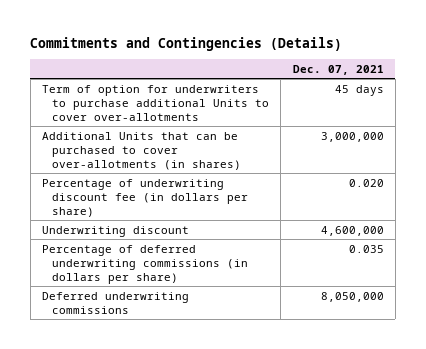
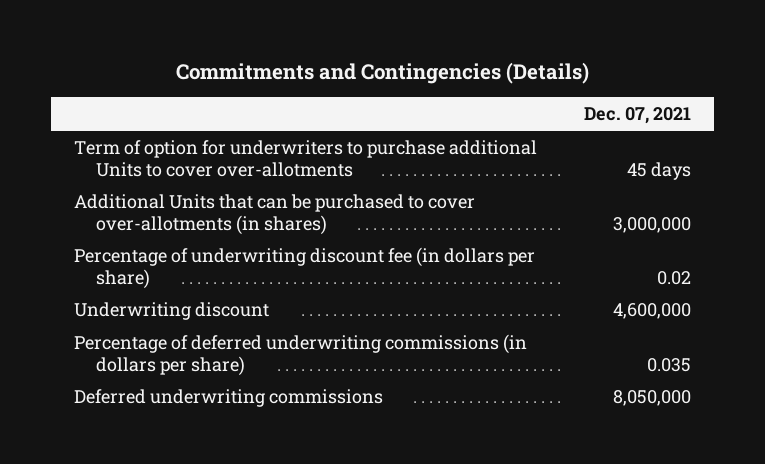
[348,178,384,187] 0.020 -> [656,270,691,285] 0.02

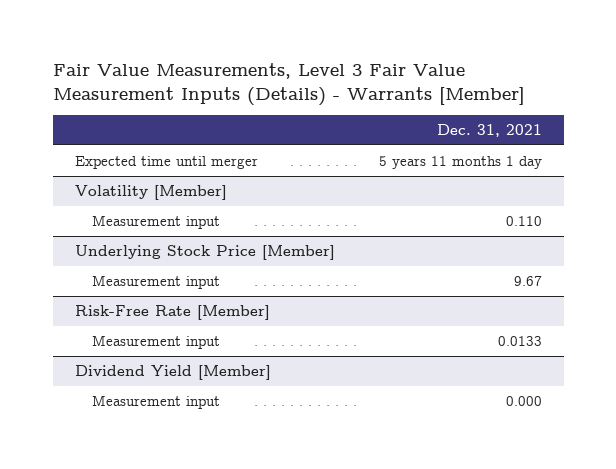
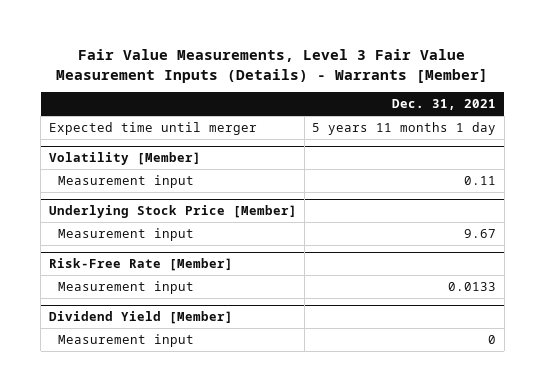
[505,216,542,227] 0.110 -> [464,176,497,186] 0.11
[505,396,542,407] 0.000 -> [488,335,497,345] 0

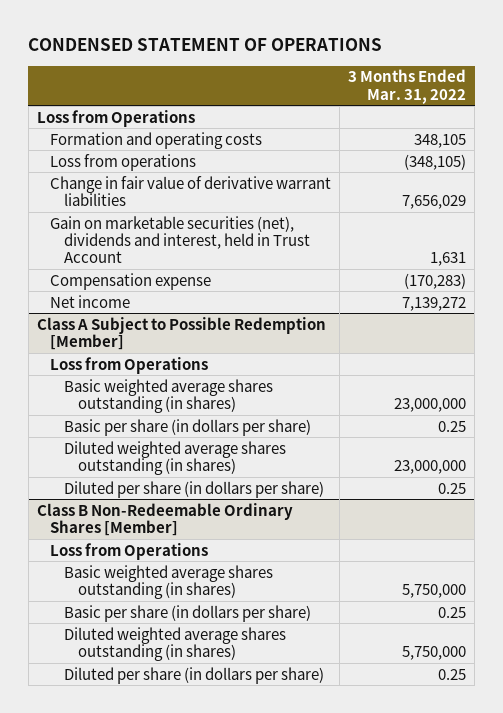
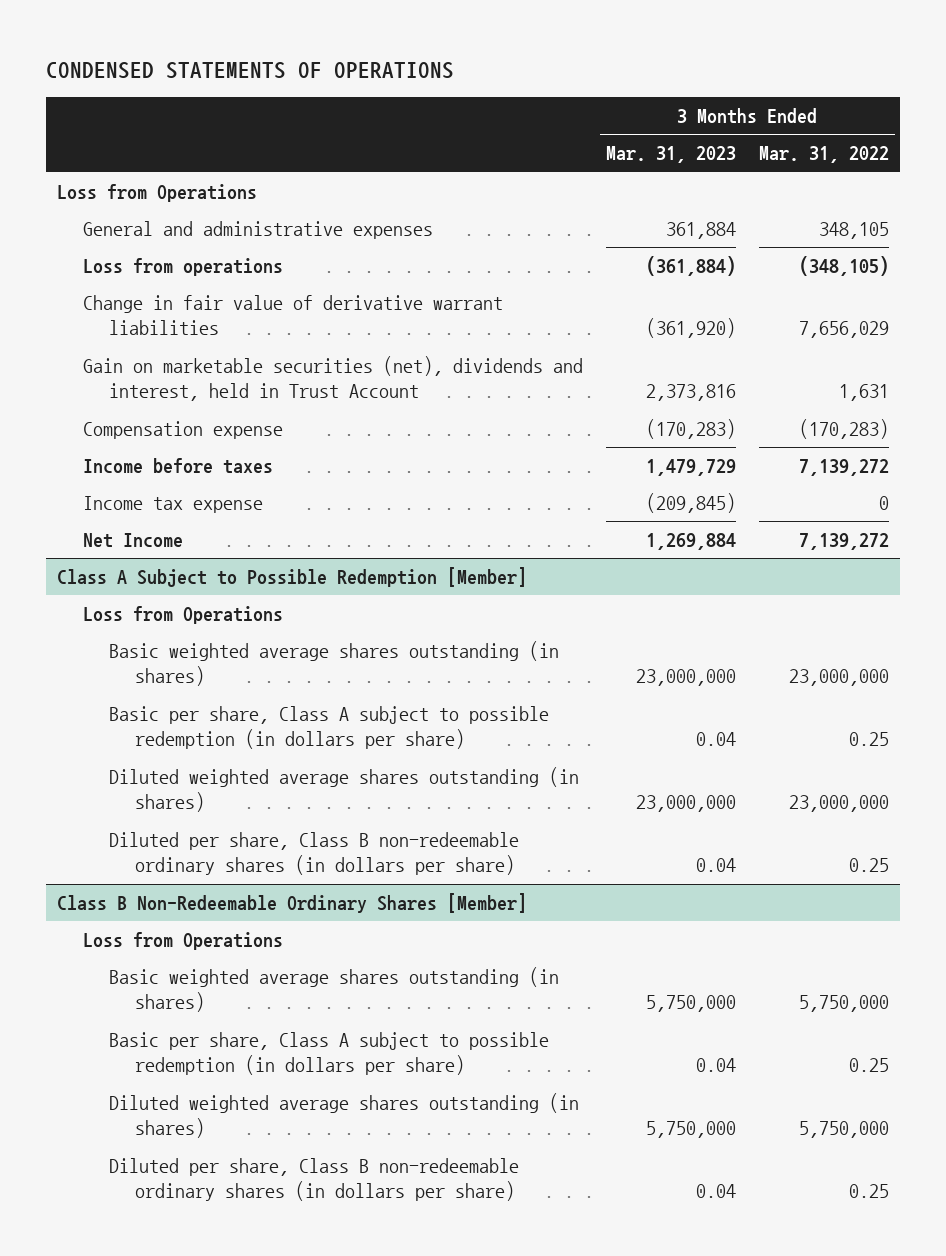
[28,38,383,52] CONDENSED STATEMENT OF OPERATIONS -> [45,61,454,79] CONDENSED STATEMENTS OF OPERATIONS
none -> [605,146,736,164] Mar. 31, 2023
[50,131,263,149] Formation and operating costs -> [83,221,434,240] General and administrative expenses
none -> [83,458,274,475] Income before taxes
none -> [83,496,264,514] Income tax expense
[50,294,131,308] Net income -> [83,533,184,549] Net Income
[63,418,311,436] Basic per share (in dollars per share) -> [109,706,550,750] Basic per share, Class A subject to possible redemption (in dollars per share)
[63,480,324,498] Diluted per share (in dollars per share) -> [109,832,520,876] Diluted per share, Class B non-redeemable ordinary shares (in dollars per share)
[63,604,311,622] Basic per share (in dollars per share) -> [109,1032,550,1076] Basic per share, Class A subject to possible redemption (in dollars per share)
[63,666,324,684] Diluted per share (in dollars per share) -> [109,1158,520,1202] Diluted per share, Class B non-redeemable ordinary shares (in dollars per share)

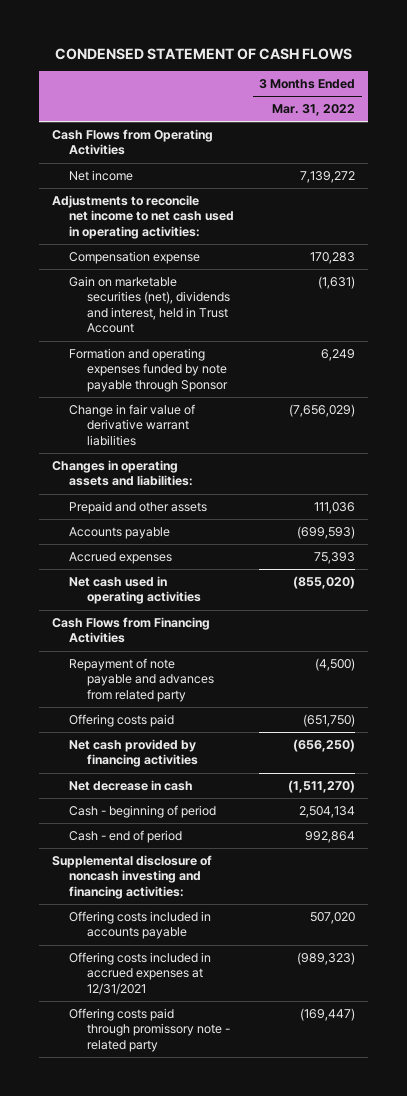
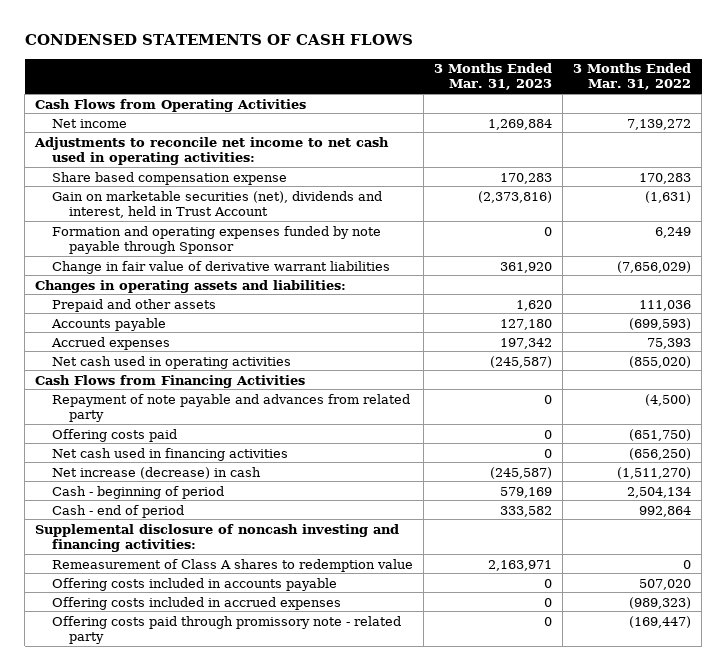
[54,47,352,60] CONDENSED STATEMENT OF CASH FLOWS -> [24,34,413,46] CONDENSED STATEMENTS OF CASH FLOWS
none -> [434,63,553,91] 3 Months Ended Mar. 31, 2023
[69,251,201,265] Compensation expense -> [52,171,288,185] Share based compensation expense
[69,739,199,768] Net cash provided by financing activities -> [52,447,289,461] Net cash used in financing activities
[69,780,194,792] Net decrease in cash -> [52,466,262,479] Net increase (decrease) in cash
none -> [52,558,414,572] Remeasurement of Class A shares to redemption value
[69,952,212,995] Offering costs included in accrued expenses at 12/31/2021 -> [52,596,342,610] Offering costs included in accrued expenses

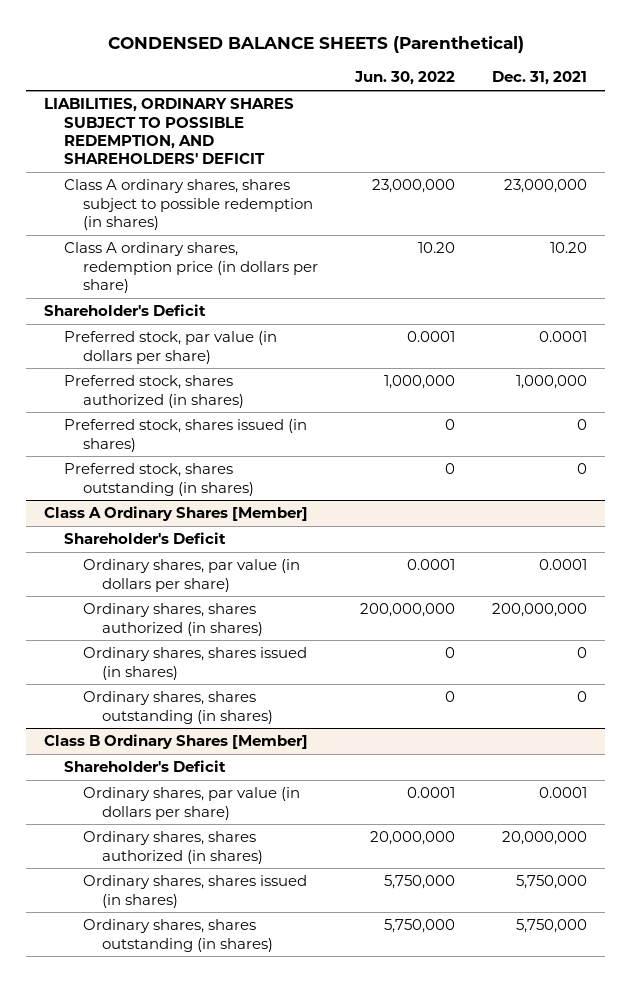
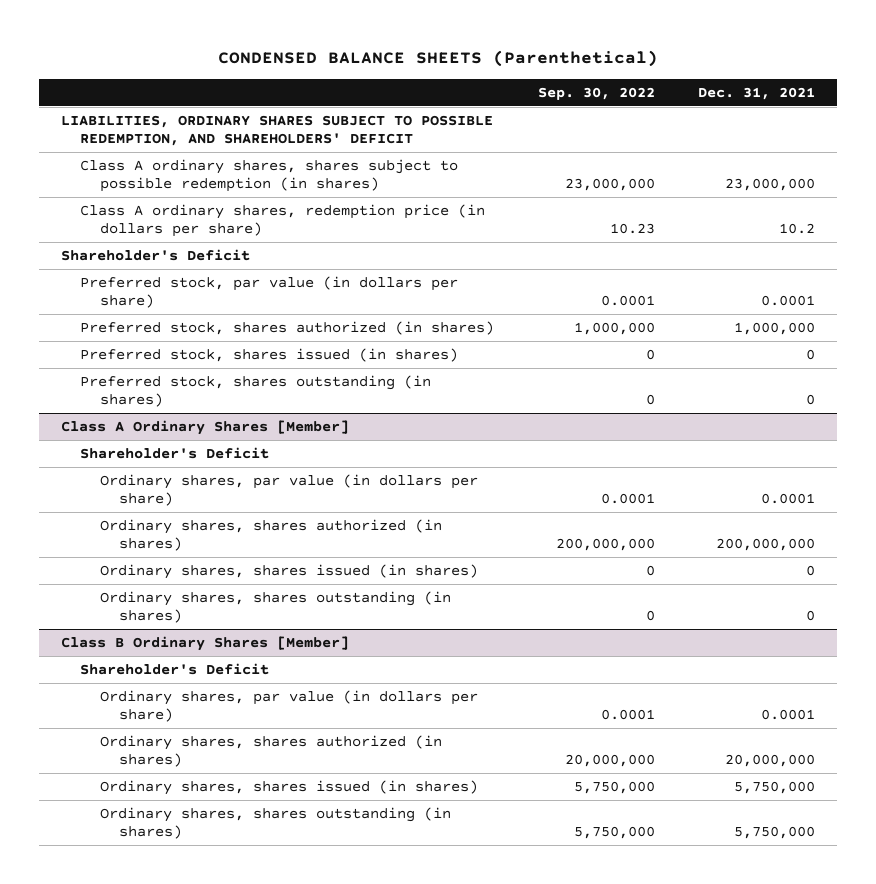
[353,71,455,86] Jun. 30, 2022 -> none
none -> [537,86,655,100] Sep. 30, 2022
[549,242,587,254] 10.20 -> [779,223,816,235] 10.2

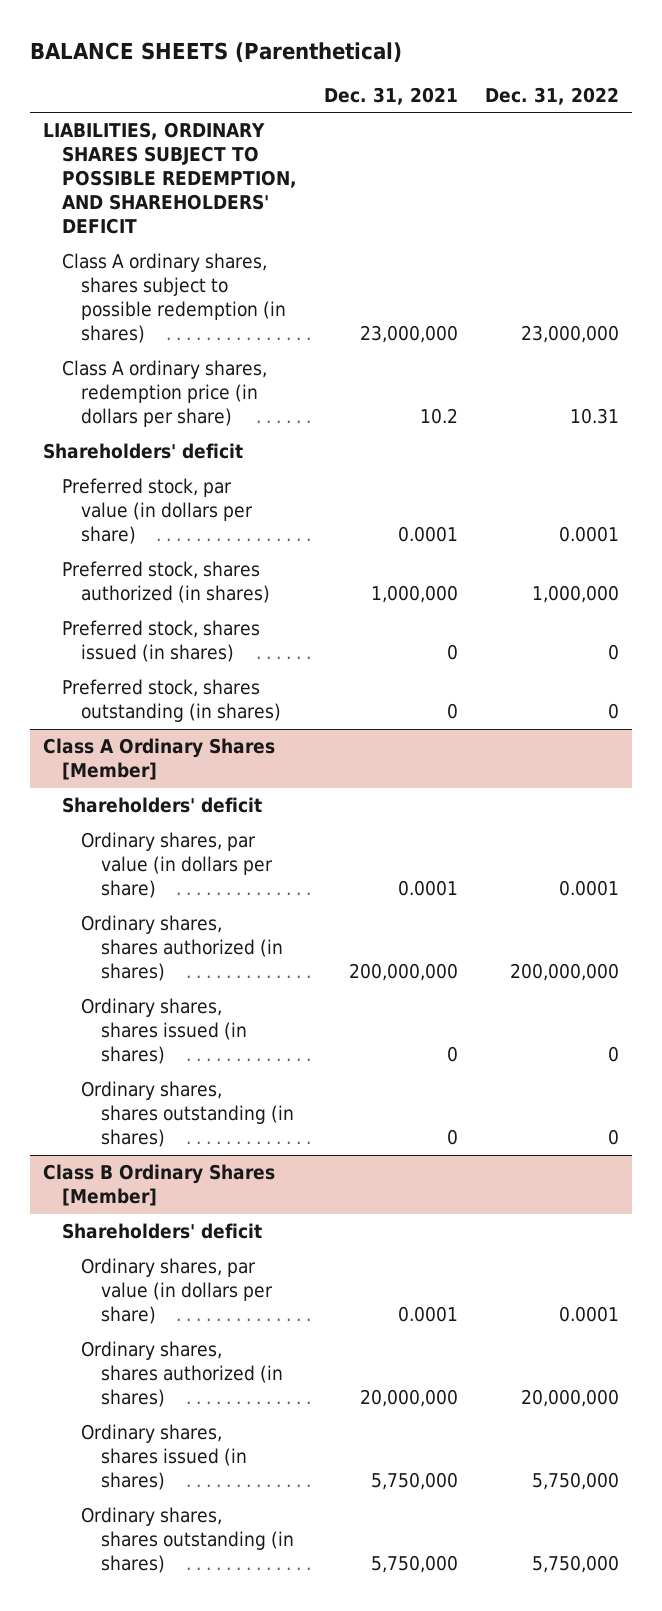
[217,50,658,68] CONDENSED BALANCE SHEETS (Parenthetical) -> [29,41,402,62] BALANCE SHEETS (Parenthetical)
[537,86,655,100] Sep. 30, 2022 -> none
none -> [484,86,619,105] Dec. 31, 2022
[60,248,250,261] Shareholder's Deficit -> [43,443,244,460] Shareholders' deficit
[80,446,270,459] Shareholder's Deficit -> [62,797,263,814] Shareholders' deficit
[80,662,270,675] Shareholder's Deficit -> [62,1223,263,1240] Shareholders' deficit

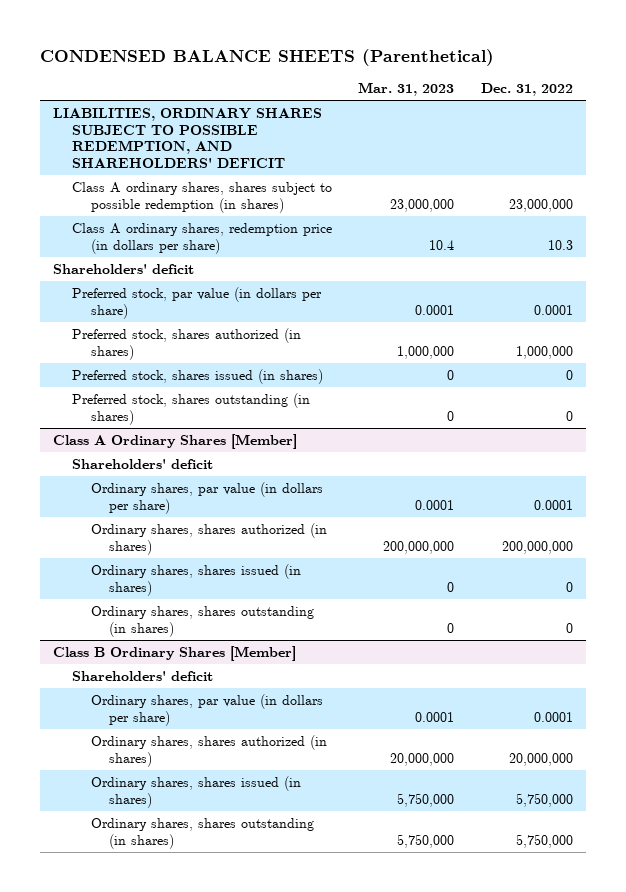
[29,41,402,62] BALANCE SHEETS (Parenthetical) -> [39,48,494,66] CONDENSED BALANCE SHEETS (Parenthetical)
[324,86,459,105] Dec. 31, 2021 -> none
none -> [358,82,455,97] Mar. 31, 2023
[569,408,619,425] 10.31 -> [547,239,573,250] 10.3

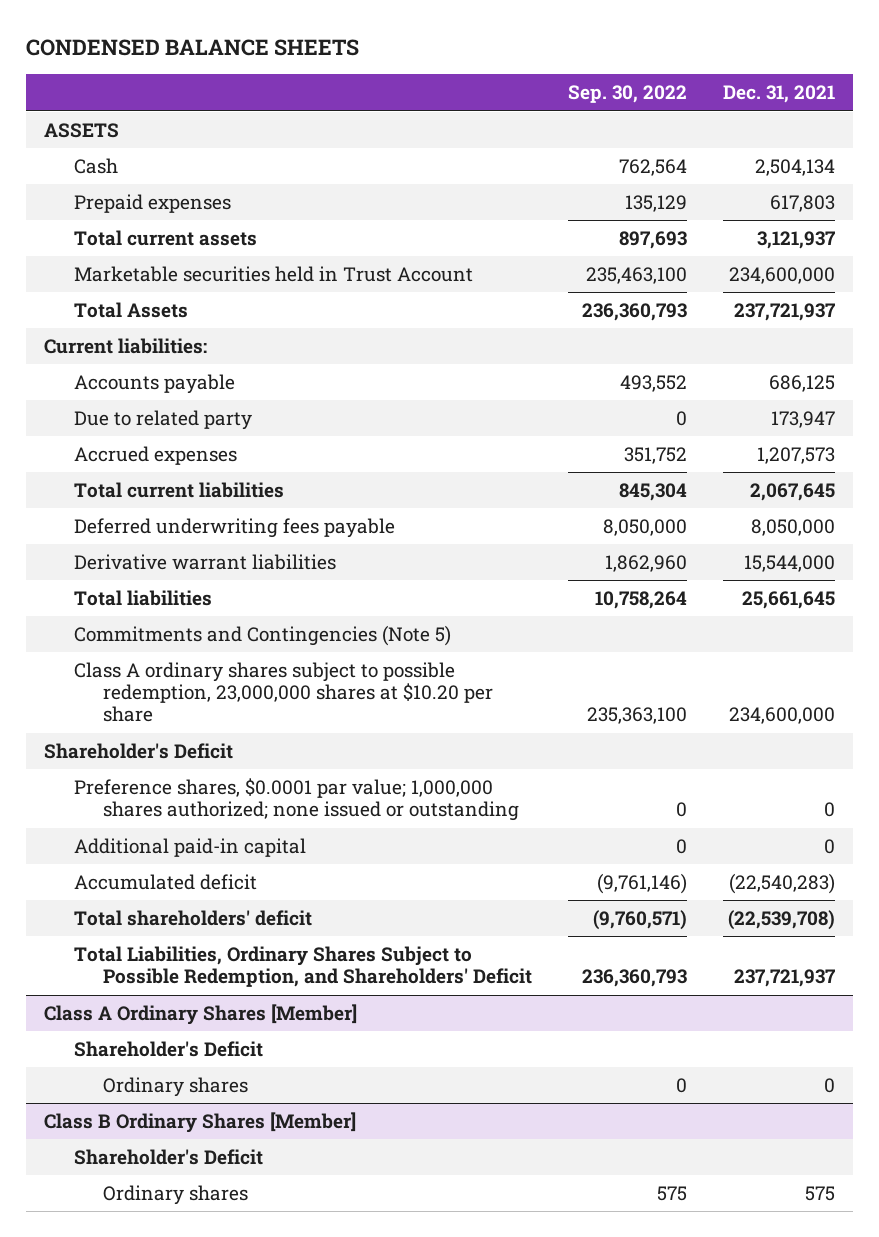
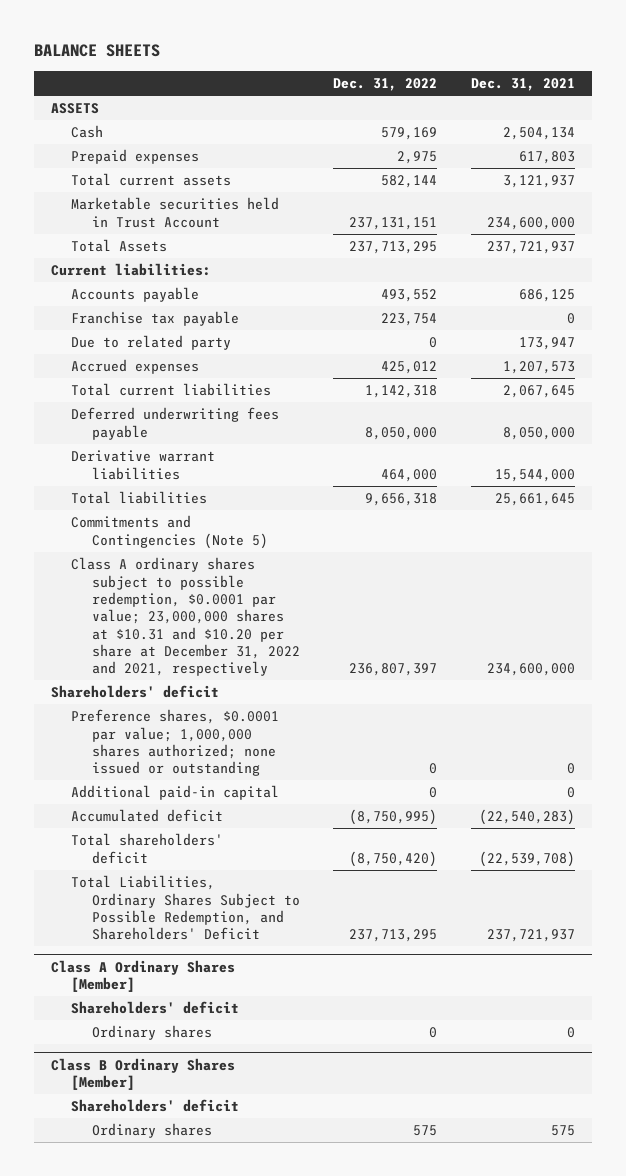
[26,39,360,57] CONDENSED BALANCE SHEETS -> [34,44,161,58] BALANCE SHEETS
[568,85,688,104] Sep. 30, 2022 -> none
none -> [333,77,438,91] Dec. 31, 2022
none -> [71,311,240,327] Franchise tax payable
[73,661,494,723] Class A ordinary shares subject to possible redemption, 23,000,000 shares at $10.20 per share -> [71,557,300,677] Class A ordinary shares subject to possible redemption, $0.0001 par value; 23,000,000 shares at $10.31 and $10.20 per share at December 31, 2022 and 2021, respectively
[44,742,234,759] Shareholder's Deficit -> [51,685,220,699] Shareholders' deficit
[73,1040,263,1057] Shareholder's Deficit -> [71,1001,240,1015] Shareholders' deficit
[73,1148,263,1165] Shareholder's Deficit -> [71,1099,240,1113] Shareholders' deficit

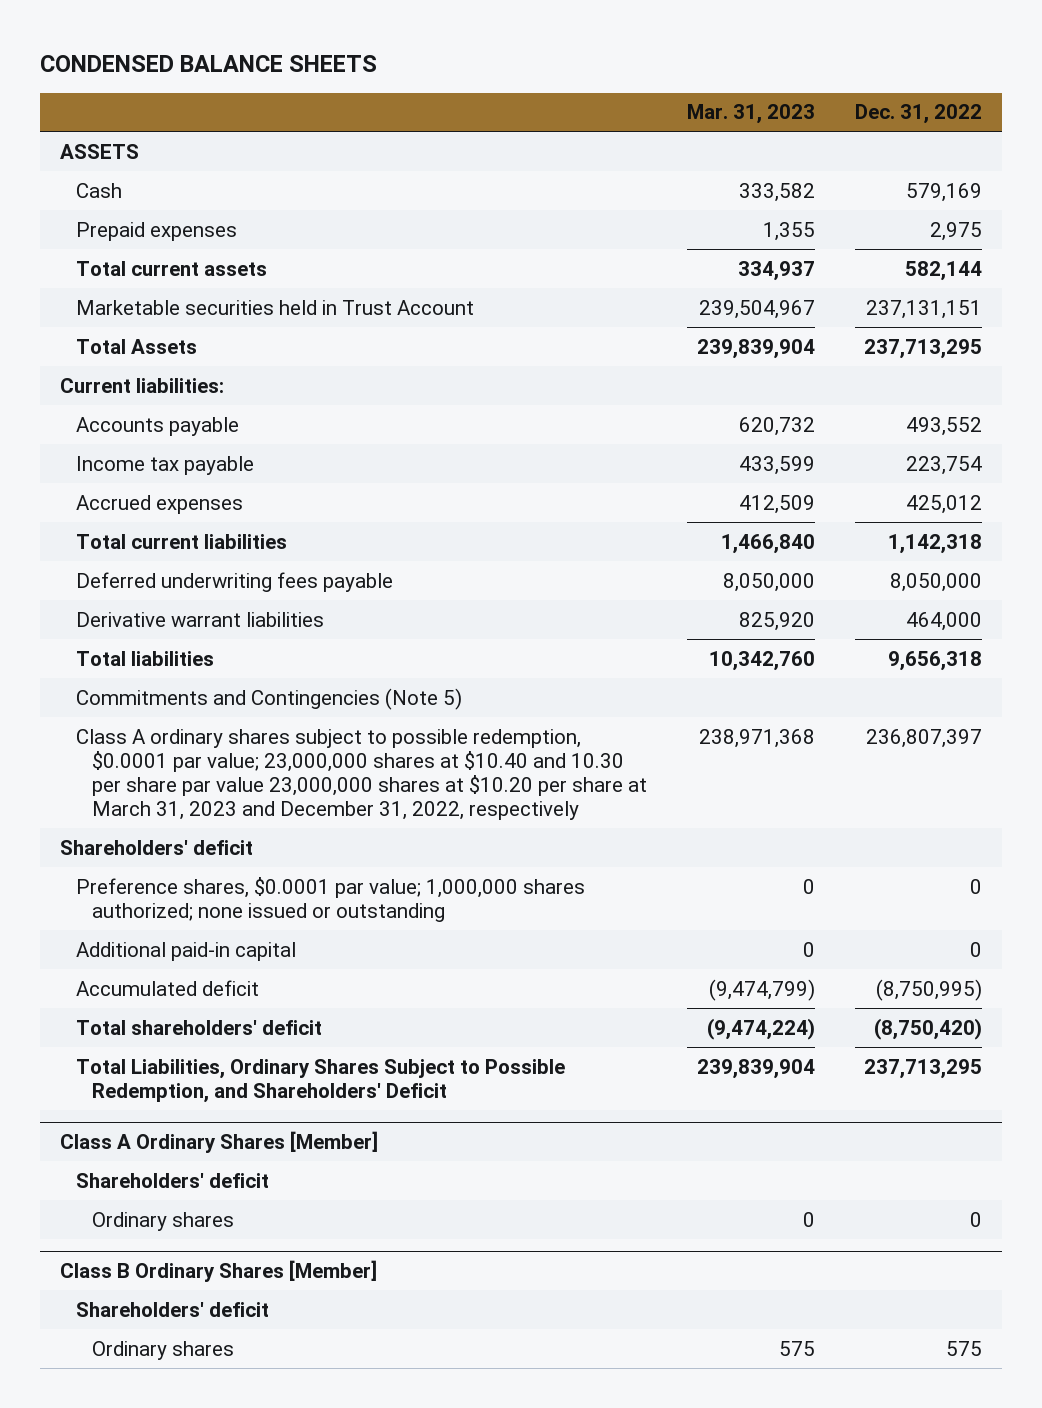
[34,44,161,58] BALANCE SHEETS -> [39,54,377,72] CONDENSED BALANCE SHEETS
[471,77,576,91] Dec. 31, 2021 -> none
none -> [686,104,815,125] Mar. 31, 2023
[71,335,232,351] Due to related party -> none
[71,311,240,327] Franchise tax payable -> [75,455,254,475] Income tax payable
[71,557,300,677] Class A ordinary shares subject to possible redemption, $0.0001 par value; 23,000,000 shares at $10.31 and $10.20 per share at December 31, 2022 and 2021, respectively -> [75,728,647,821] Class A ordinary shares subject to possible redemption, $0.0001 par value; 23,000,000 shares at $10.40 and 10.30 per share par value 23,000,000 shares at $10.20 per share at March 31, 2023 and December 31, 2022, respectively

